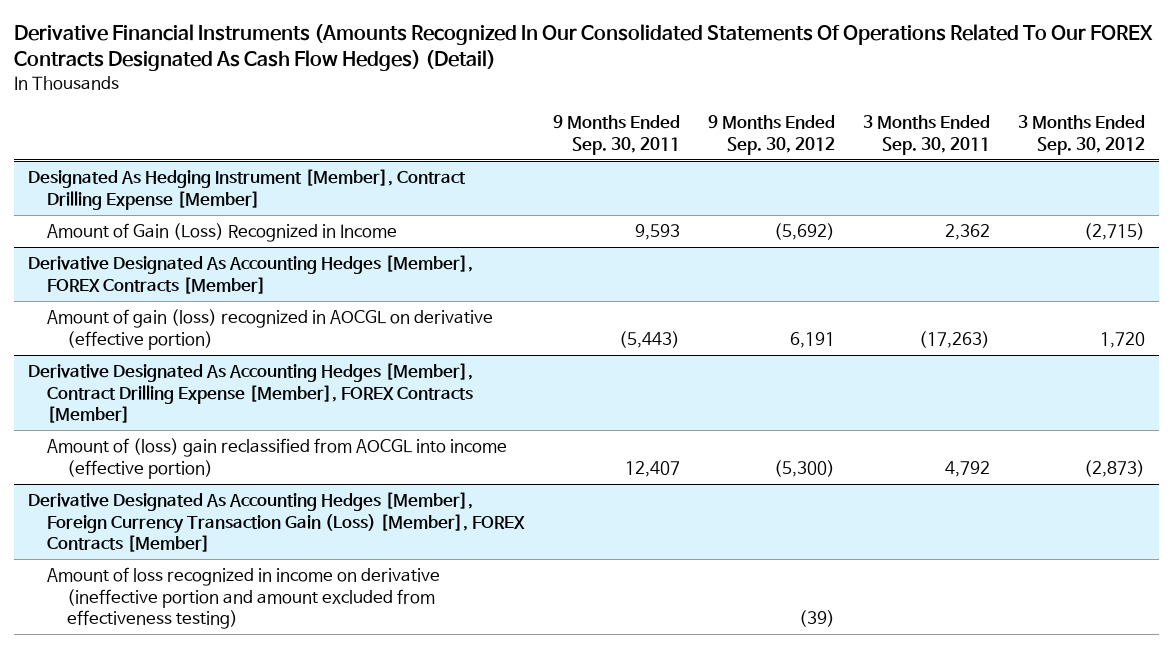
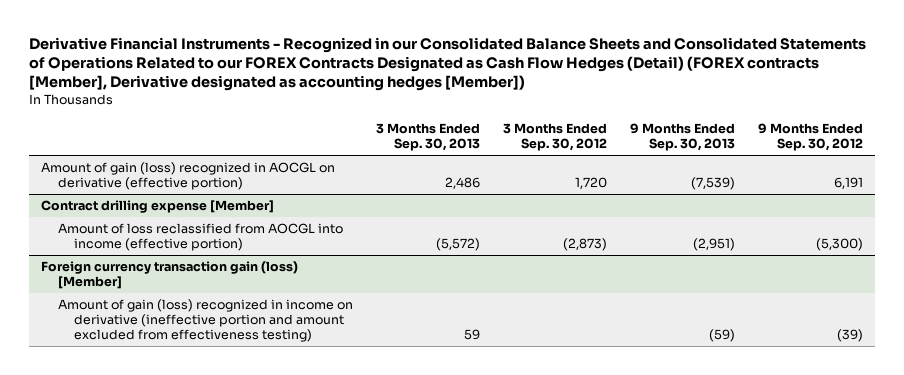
[14,24,1154,72] Derivative Financial Instruments (Amounts Recognized In Our Consolidated Statements Of Operations Related To Our FOREX Contracts Designated As Cash Flow Hedges) (Detail) -> [29,36,867,92] Derivative Financial Instruments - Recognized in our Consolidated Balance Sheets and Consolidated Statements of Operations Related to our FOREX Contracts Designated as Cash Flow Hedges (Detail) (FOREX contracts [Member], Derivative designated as accounting hedges [Member])
[552,115,680,155] 9 Months Ended Sep. 30, 2011 -> none
[863,115,991,155] 3 Months Ended Sep. 30, 2011 -> none
none -> [375,123,480,152] 3 Months Ended Sep. 30, 2013
none -> [630,123,736,152] 9 Months Ended Sep. 30, 2013
[28,169,467,210] Designated As Hedging Instrument [Member], Contract Drilling Expense [Member] -> none
[47,223,398,243] Amount of Gain (Loss) Recognized in Income -> none
[28,255,474,294] Derivative Designated As Accounting Hedges [Member], FOREX Contracts [Member] -> none
[28,363,474,424] Derivative Designated As Accounting Hedges [Member], Contract Drilling Expense [Member], FOREX Contracts [Member] -> none
[28,492,526,553] Derivative Designated As Accounting Hedges [Member], Foreign Currency Transaction Gain (Loss) [Member], FOREX Contracts [Member] -> none
none -> [40,200,274,214] Contract drilling expense [Member]
[47,438,508,479] Amount of (loss) gain reclassified from AOCGL into income (effective portion) -> [57,223,343,252] Amount of loss reclassified from AOCGL into income (effective portion)
none -> [40,261,298,290] Foreign currency transaction gain (loss) [Member]
[47,567,441,630] Amount of loss recognized in income on derivative (ineffective portion and amount excluded from effectiveness testing) -> [57,299,353,343] Amount of gain (loss) recognized in income on derivative (ineffective portion and amount excluded from effectiveness testing)

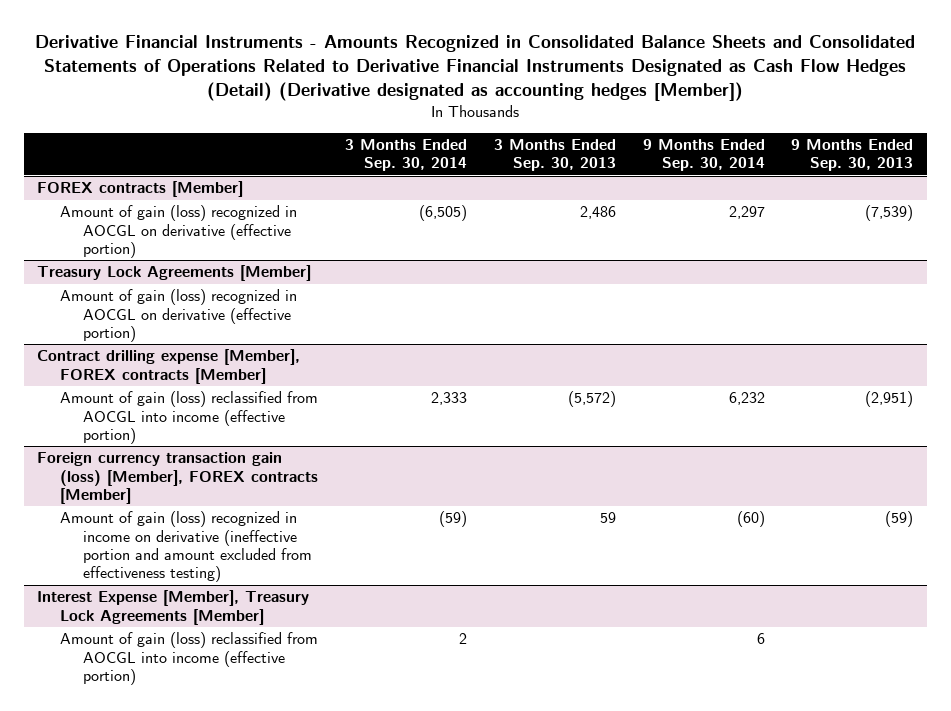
[29,36,867,92] Derivative Financial Instruments - Recognized in our Consolidated Balance Sheets and Consolidated Statements of Operations Related to our FOREX Contracts Designated as Cash Flow Hedges (Detail) (FOREX contracts [Member], Derivative designated as accounting hedges [Member]) -> [35,35,916,102] Derivative Financial Instruments - Amounts Recognized in Consolidated Balance Sheets and Consolidated Statements of Operations Related to Derivative Financial Instruments Designated as Cash Flow Hedges (Detail) (Derivative designated as accounting hedges [Member])
[502,123,607,152] 3 Months Ended Sep. 30, 2012 -> none
[758,123,864,152] 9 Months Ended Sep. 30, 2012 -> none
none -> [345,139,468,172] 3 Months Ended Sep. 30, 2014
none -> [642,139,765,172] 9 Months Ended Sep. 30, 2014
none -> [37,181,244,198] FOREX contracts [Member]
none -> [37,265,312,282] Treasury Lock Agreements [Member]
none -> [60,289,298,343] Amount of gain (loss) recognized in AOCGL on derivative (effective portion)
[40,200,274,214] Contract drilling expense [Member] -> [37,349,301,384] Contract drilling expense [Member], FOREX contracts [Member]
[57,223,343,252] Amount of loss reclassified from AOCGL into income (effective portion) -> [60,391,319,445] Amount of gain (loss) reclassified from AOCGL into income (effective portion)
[40,261,298,290] Foreign currency transaction gain (loss) [Member] -> [37,452,319,505] Foreign currency transaction gain (loss) [Member], FOREX contracts [Member]
none -> [37,590,310,625] Interest Expense [Member], Treasury Lock Agreements [Member]
none -> [60,632,319,686] Amount of gain (loss) reclassified from AOCGL into income (effective portion)

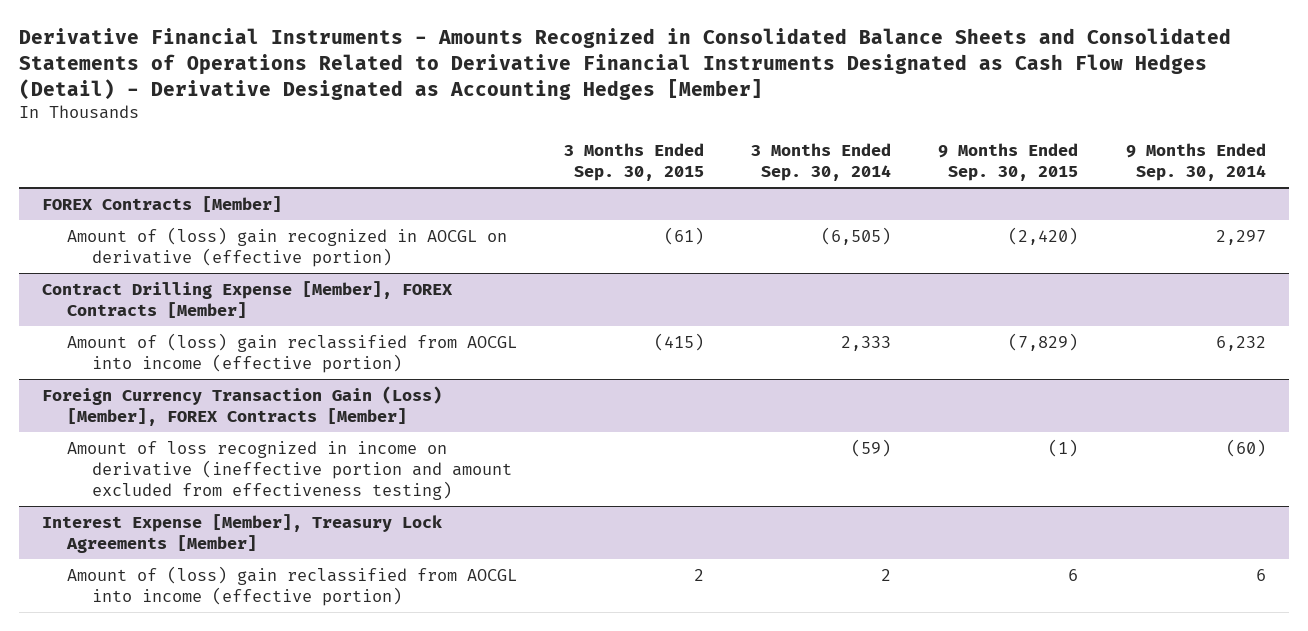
[35,35,916,102] Derivative Financial Instruments - Amounts Recognized in Consolidated Balance Sheets and Consolidated Statements of Operations Related to Derivative Financial Instruments Designated as Cash Flow Hedges (Detail) (Derivative designated as accounting hedges [Member]) -> [18,28,1231,100] Derivative Financial Instruments - Amounts Recognized in Consolidated Balance Sheets and Consolidated Statements of Operations Related to Derivative Financial Instruments Designated as Cash Flow Hedges (Detail) - Derivative Designated as Accounting Hedges [Member]
[493,139,616,172] 3 Months Ended Sep. 30, 2013 -> none
[791,139,914,172] 9 Months Ended Sep. 30, 2013 -> none
none -> [564,142,705,182] 3 Months Ended Sep. 30, 2015
none -> [938,142,1079,182] 9 Months Ended Sep. 30, 2015
[37,265,312,282] Treasury Lock Agreements [Member] -> none
[60,289,298,343] Amount of gain (loss) recognized in AOCGL on derivative (effective portion) -> none
[37,181,244,198] FOREX contracts [Member] -> [42,195,283,212] FOREX Contracts [Member]
[60,205,298,259] Amount of gain (loss) recognized in AOCGL on derivative (effective portion) -> [66,226,507,267] Amount of (loss) gain recognized in AOCGL on derivative (effective portion)
[37,349,301,384] Contract drilling expense [Member], FOREX contracts [Member] -> [42,280,454,318] Contract Drilling Expense [Member], FOREX Contracts [Member]
[60,391,319,445] Amount of gain (loss) reclassified from AOCGL into income (effective portion) -> [66,332,517,373] Amount of (loss) gain reclassified from AOCGL into income (effective portion)
[37,452,319,505] Foreign currency transaction gain (loss) [Member], FOREX contracts [Member] -> [42,385,443,426] Foreign Currency Transaction Gain (Loss) [Member], FOREX Contracts [Member]
[60,511,313,583] Amount of gain (loss) recognized in income on derivative (ineffective portion and amount excluded from effectiveness testing) -> [66,440,512,501] Amount of loss recognized in income on derivative (ineffective portion and amount excluded from effectiveness testing)
[60,632,319,686] Amount of gain (loss) reclassified from AOCGL into income (effective portion) -> [66,565,517,606] Amount of (loss) gain reclassified from AOCGL into income (effective portion)

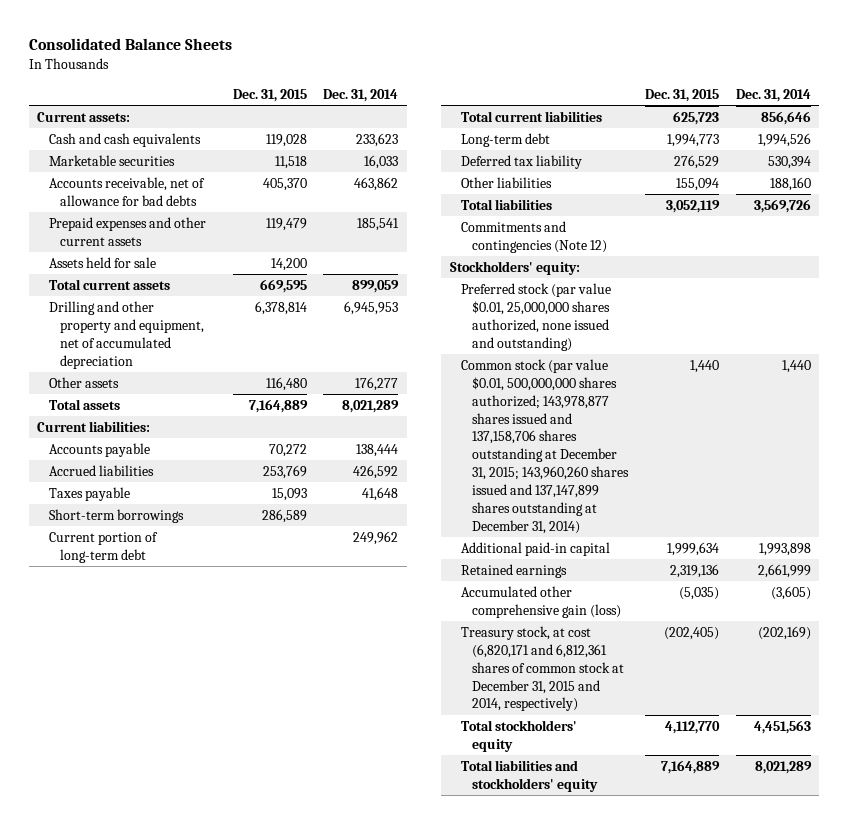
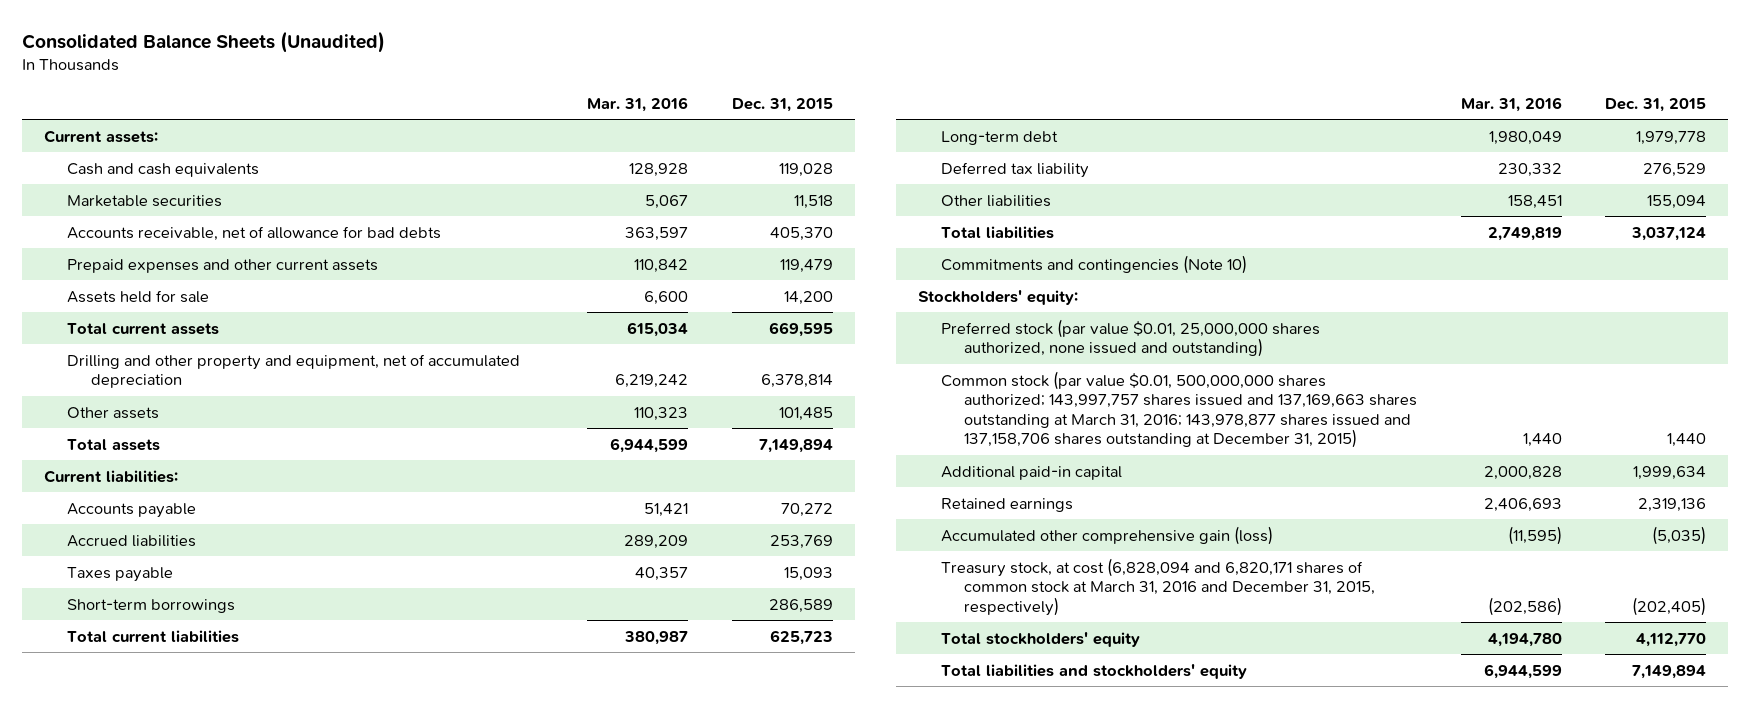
[28,38,232,51] Consolidated Balance Sheets -> [22,30,386,53] Consolidated Balance Sheets (Unaudited)
[323,88,399,102] Dec. 31, 2014 -> none
none -> [587,96,689,112] Mar. 31, 2016
[265,376,307,391] 116,480 -> [778,406,833,421] 101,485
[248,398,308,413] 7,164,889 -> [758,438,833,453] 7,149,894
[48,531,158,563] Current portion of long-term debt -> none
[667,133,720,147] 1,994,773 -> [1636,130,1707,145] 1,979,778
[666,199,721,213] 3,052,119 -> [1631,226,1707,241] 3,037,124
[461,220,608,253] Commitments and contingencies (Note 12) -> [940,254,1247,274] Commitments and contingencies (Note 10)
[461,358,630,534] Common stock (par value $0.01, 500,000,000 shares authorized; 143,978,877 shares issued and 137,158,706 shares outstanding at December 31, 2015; 143,960,260 shares issued and 137,147,899 shares outstanding at December 31, 2014) -> [940,370,1418,449] Common stock (par value $0.01, 500,000,000 shares authorized; 143,997,757 shares issued and 137,169,663 shares outstanding at March 31, 2016; 143,978,877 shares issued and 137,158,706 shares outstanding at December 31, 2015)
[461,625,625,712] Treasury stock, at cost (6,820,171 and 6,812,361 shares of common stock at December 31, 2015 and 2014, respectively) -> [940,557,1376,616] Treasury stock, at cost (6,828,094 and 6,820,171 shares of common stock at March 31, 2016 and December 31, 2015, respectively)
[661,759,721,774] 7,164,889 -> [1632,664,1707,679] 7,149,894

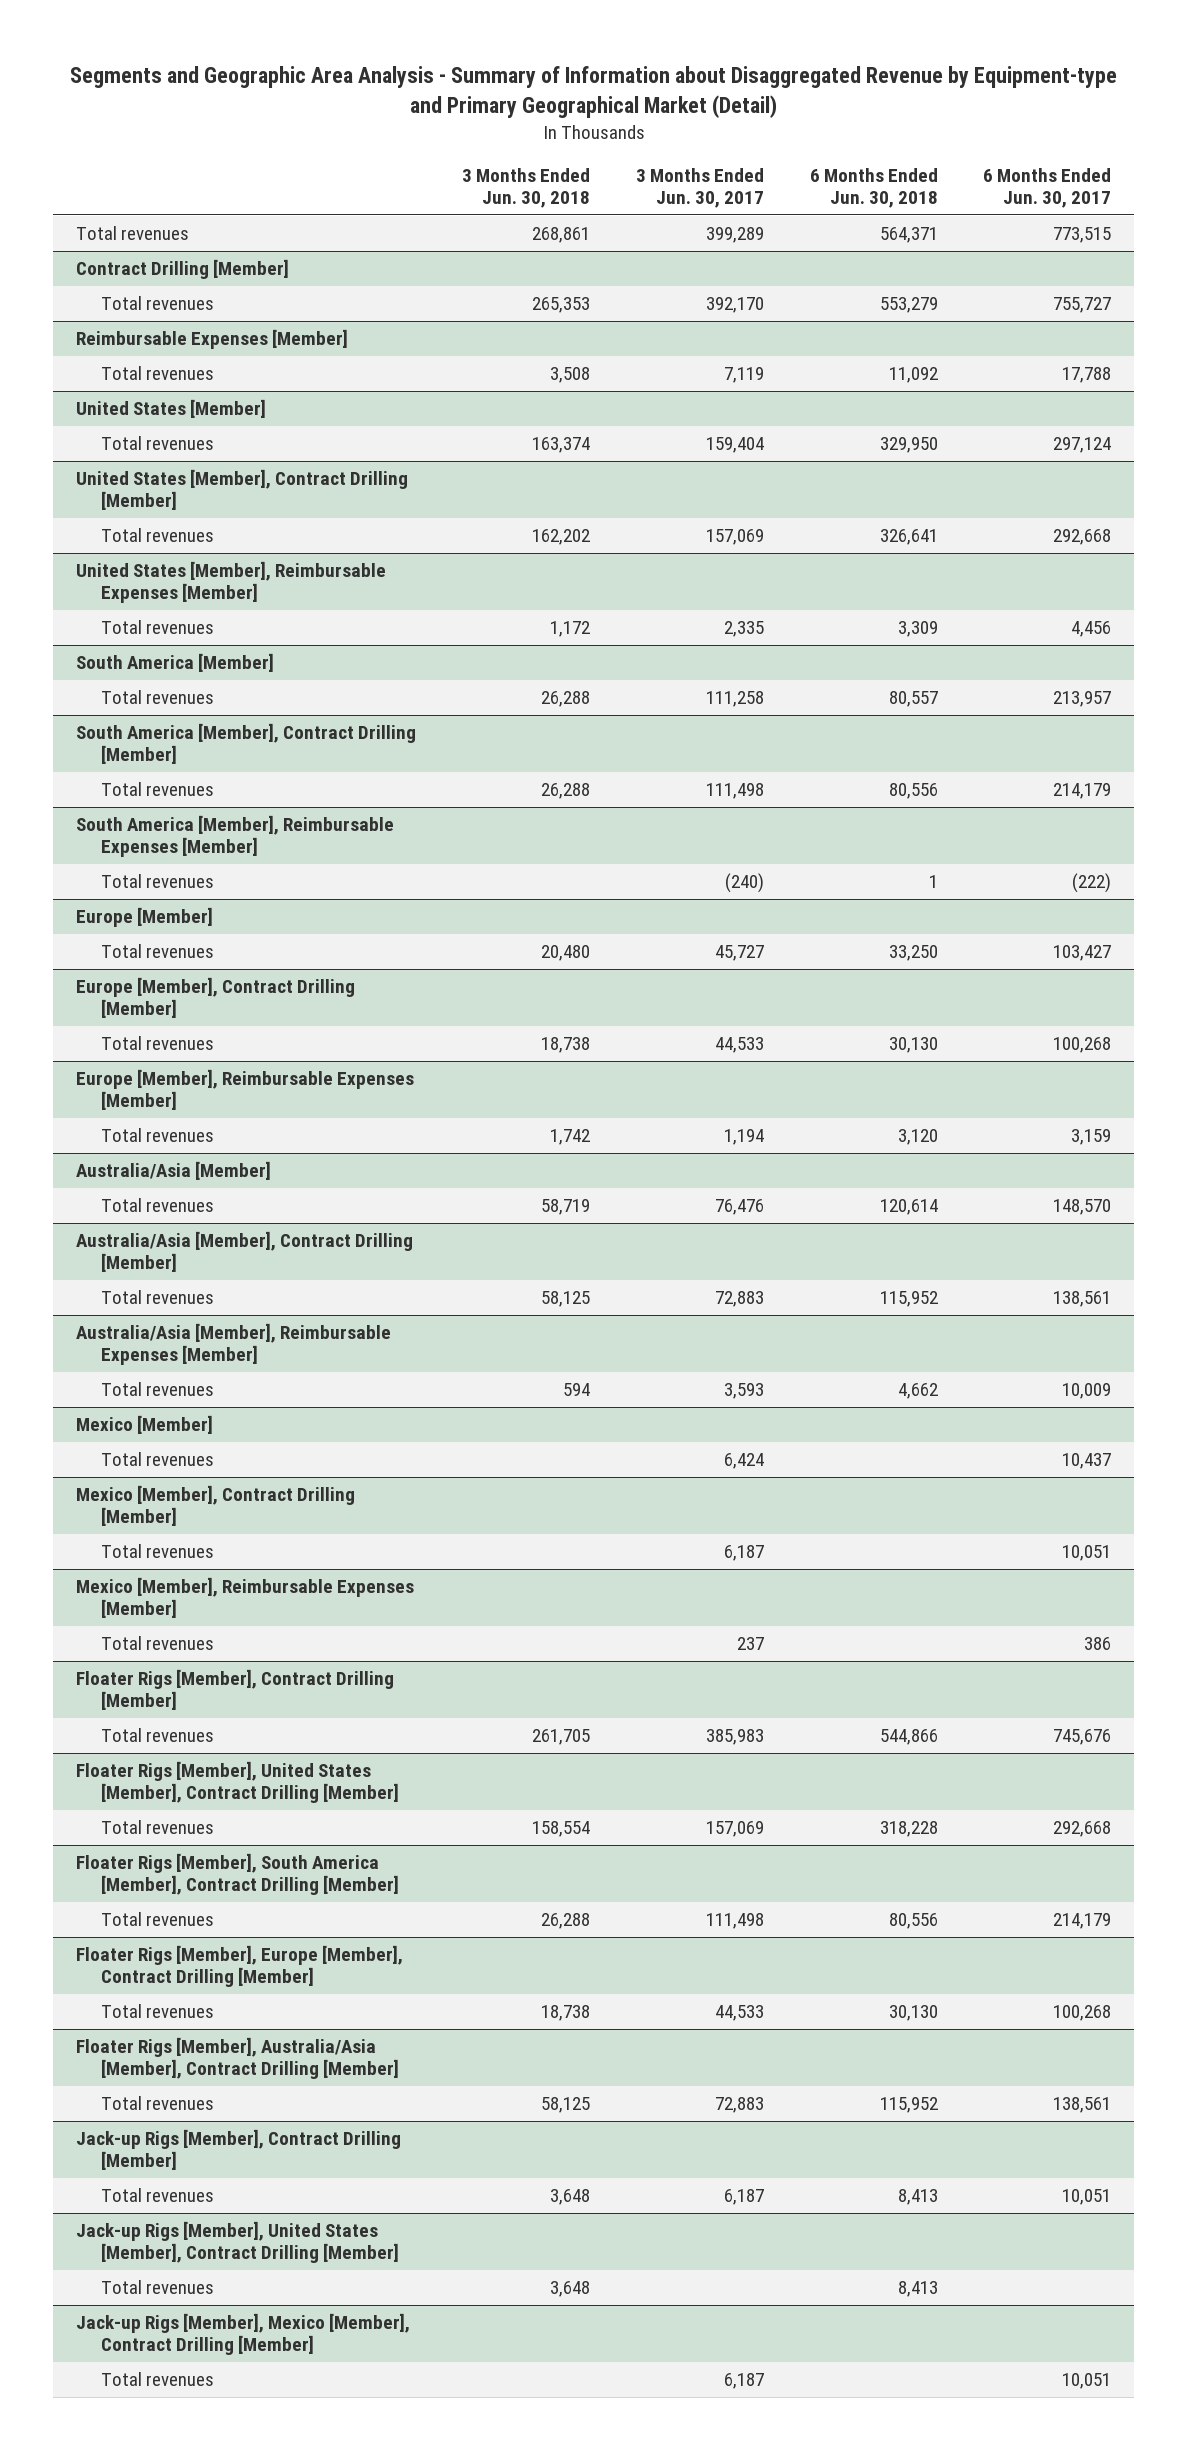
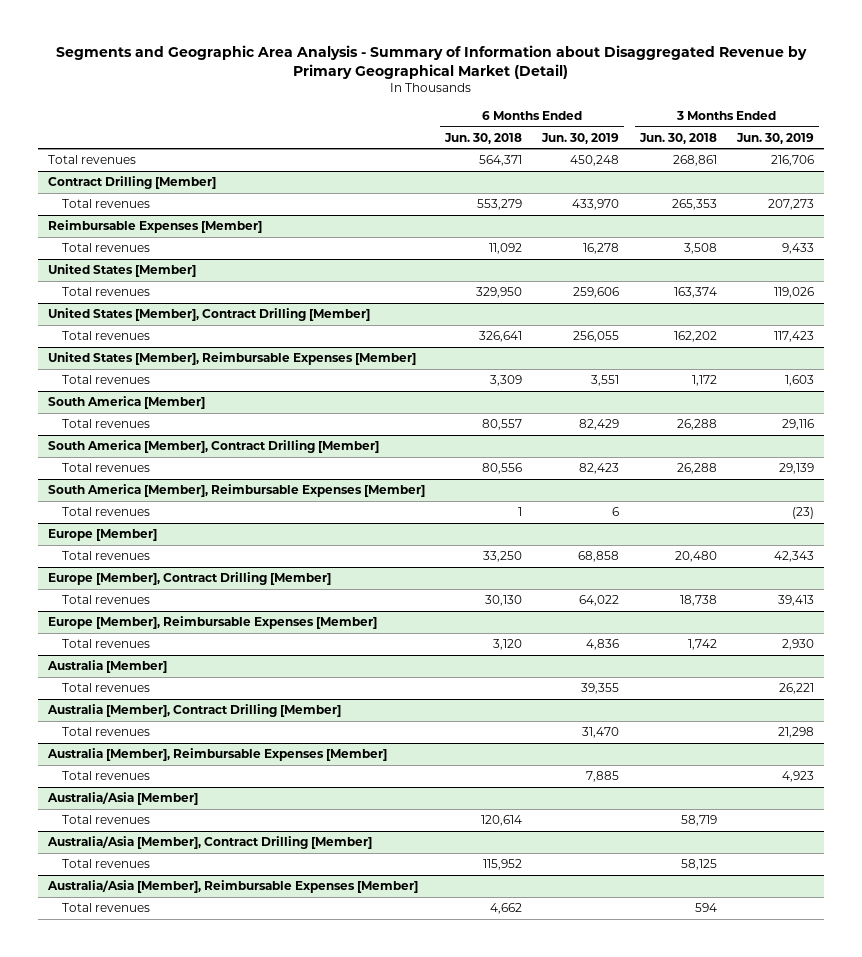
[69,65,1117,118] Segments and Geographic Area Analysis - Summary of Information about Disaggregated Revenue by Equipment-type and Primary Geographical Market (Detail) -> [55,44,807,79] Segments and Geographic Area Analysis - Summary of Information about Disaggregated Revenue by Primary Geographical Market (Detail)
[635,167,764,209] 3 Months Ended Jun. 30, 2017 -> none
[983,167,1112,209] 6 Months Ended Jun. 30, 2017 -> none
none -> [541,132,620,144] Jun. 30, 2019
none -> [736,132,815,144] Jun. 30, 2019
none -> [46,660,167,674] Australia [Member]
none -> [62,683,151,693] Total revenues
none -> [46,704,341,718] Australia [Member], Contract Drilling [Member]
none -> [62,727,151,737] Total revenues
none -> [46,748,387,762] Australia [Member], Reimbursable Expenses [Member]
none -> [62,771,151,781] Total revenues
[75,1415,213,1435] Mexico [Member] -> none
[101,1452,215,1467] Total revenues -> none
[75,1485,355,1527] Mexico [Member], Contract Drilling [Member] -> none
[101,1544,215,1559] Total revenues -> none
[75,1577,414,1619] Mexico [Member], Reimbursable Expenses [Member] -> none
[101,1636,215,1651] Total revenues -> none
[75,1669,394,1711] Floater Rigs [Member], Contract Drilling [Member] -> none
[101,1728,215,1743] Total revenues -> none
[75,1761,400,1804] Floater Rigs [Member], United States [Member], Contract Drilling [Member] -> none
[101,1820,215,1835] Total revenues -> none
[75,1853,400,1896] Floater Rigs [Member], South America [Member], Contract Drilling [Member] -> none
[101,1912,215,1927] Total revenues -> none
[75,1945,403,1988] Floater Rigs [Member], Europe [Member], Contract Drilling [Member] -> none
[101,2004,215,2019] Total revenues -> none
[75,2037,400,2080] Floater Rigs [Member], Australia/Asia [Member], Contract Drilling [Member] -> none
[101,2096,215,2111] Total revenues -> none
[75,2129,401,2171] Jack-up Rigs [Member], Contract Drilling [Member] -> none
[101,2188,215,2203] Total revenues -> none
[75,2221,400,2264] Jack-up Rigs [Member], United States [Member], Contract Drilling [Member] -> none
[101,2280,215,2295] Total revenues -> none
[75,2313,410,2356] Jack-up Rigs [Member], Mexico [Member], Contract Drilling [Member] -> none
[101,2372,215,2387] Total revenues -> none

